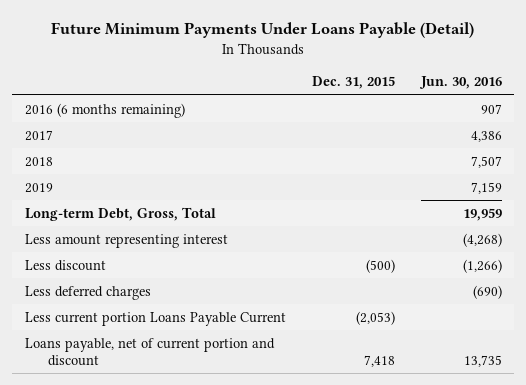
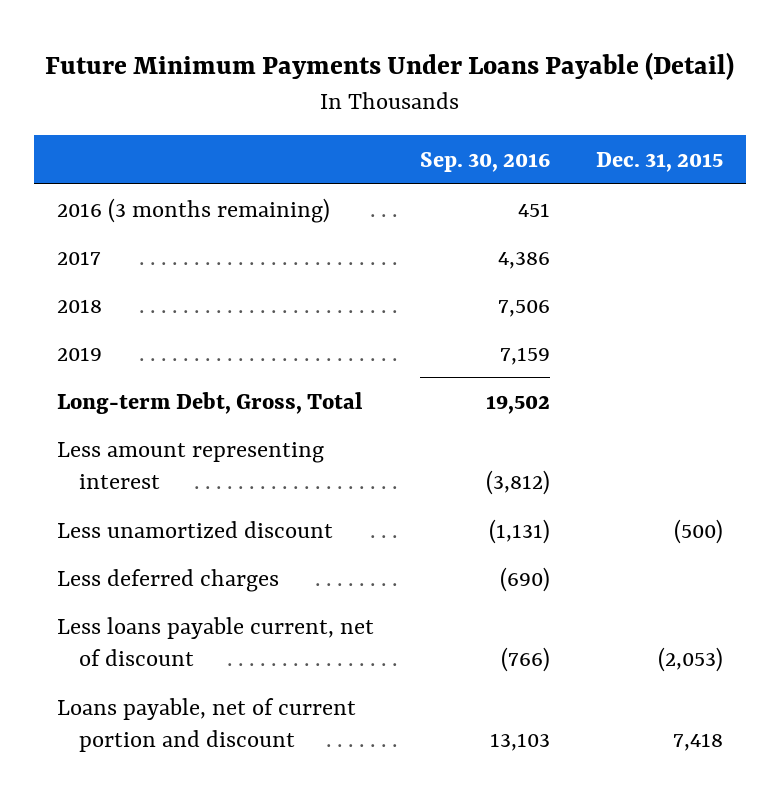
[418,76,502,90] Jun. 30, 2016 -> none
none -> [419,151,550,172] Sep. 30, 2016
[24,102,185,118] 2016 (6 months remaining) -> [56,197,330,223] 2016 (3 months remaining)
[24,259,106,271] Less discount -> [56,520,333,538] Less unamortized discount
[24,311,286,326] Less current portion Loans Payable Current -> [56,616,374,667] Less loans payable current, net of discount

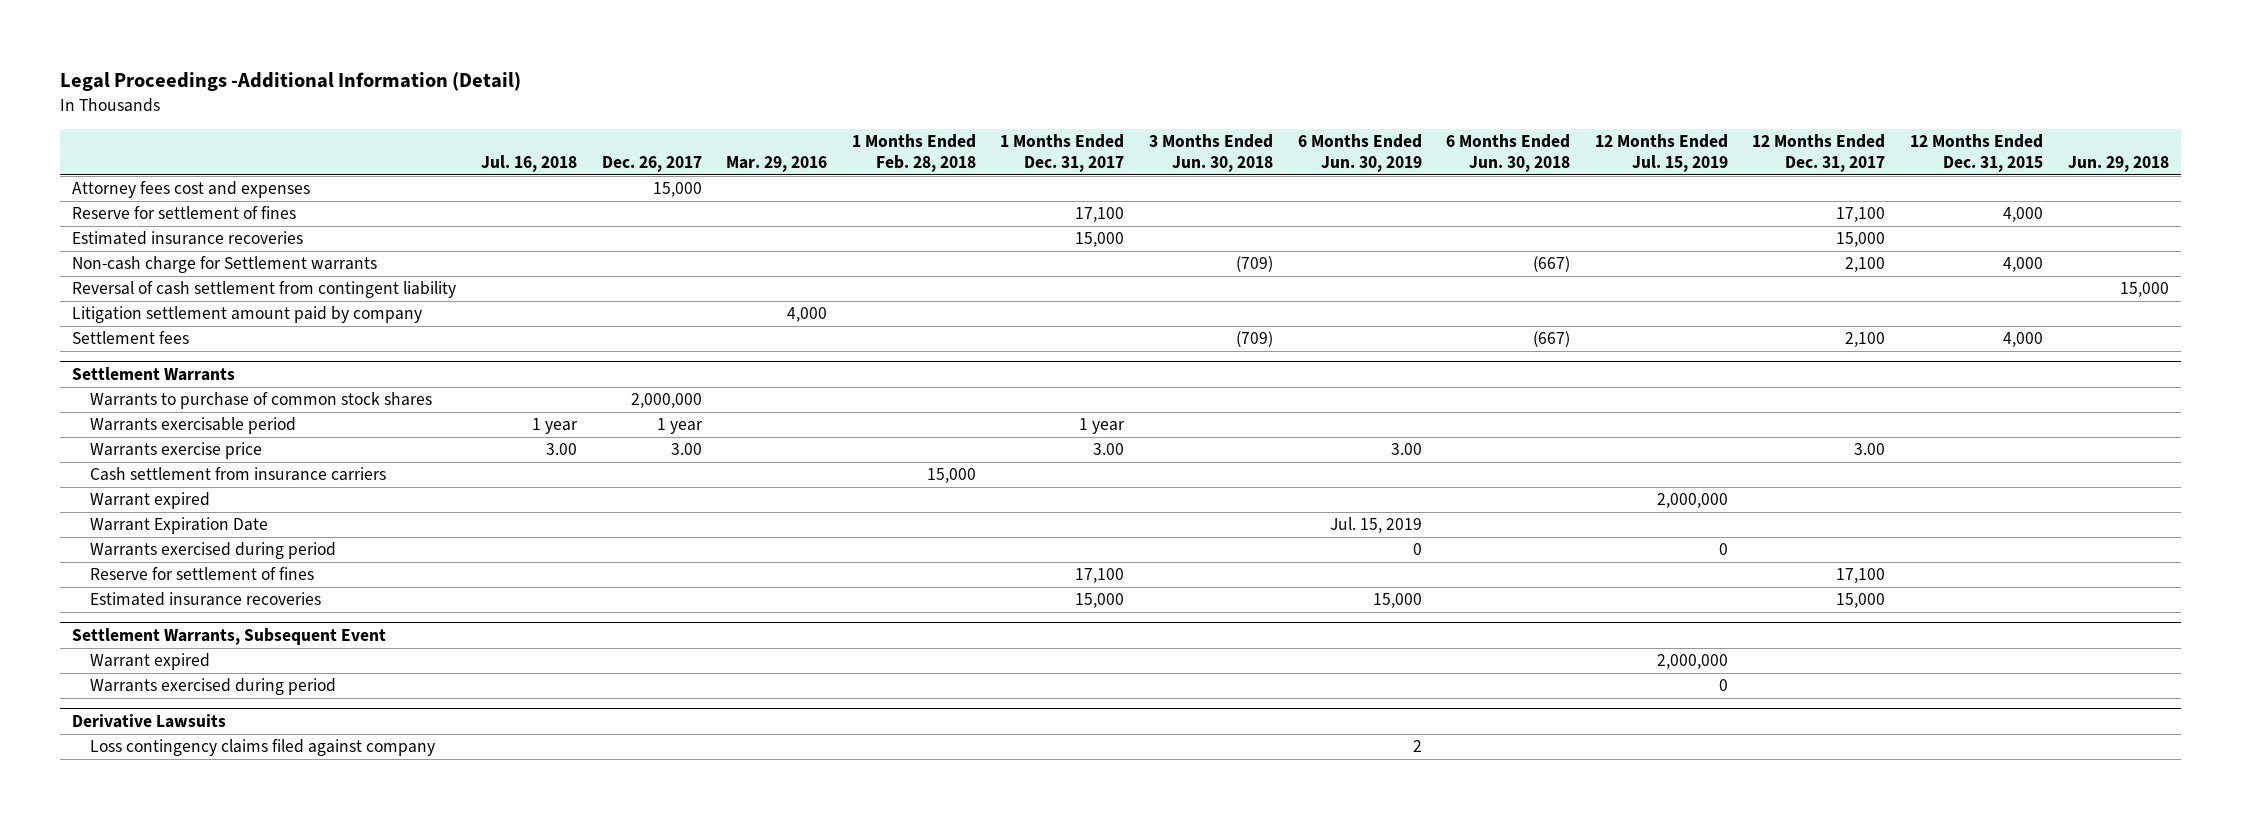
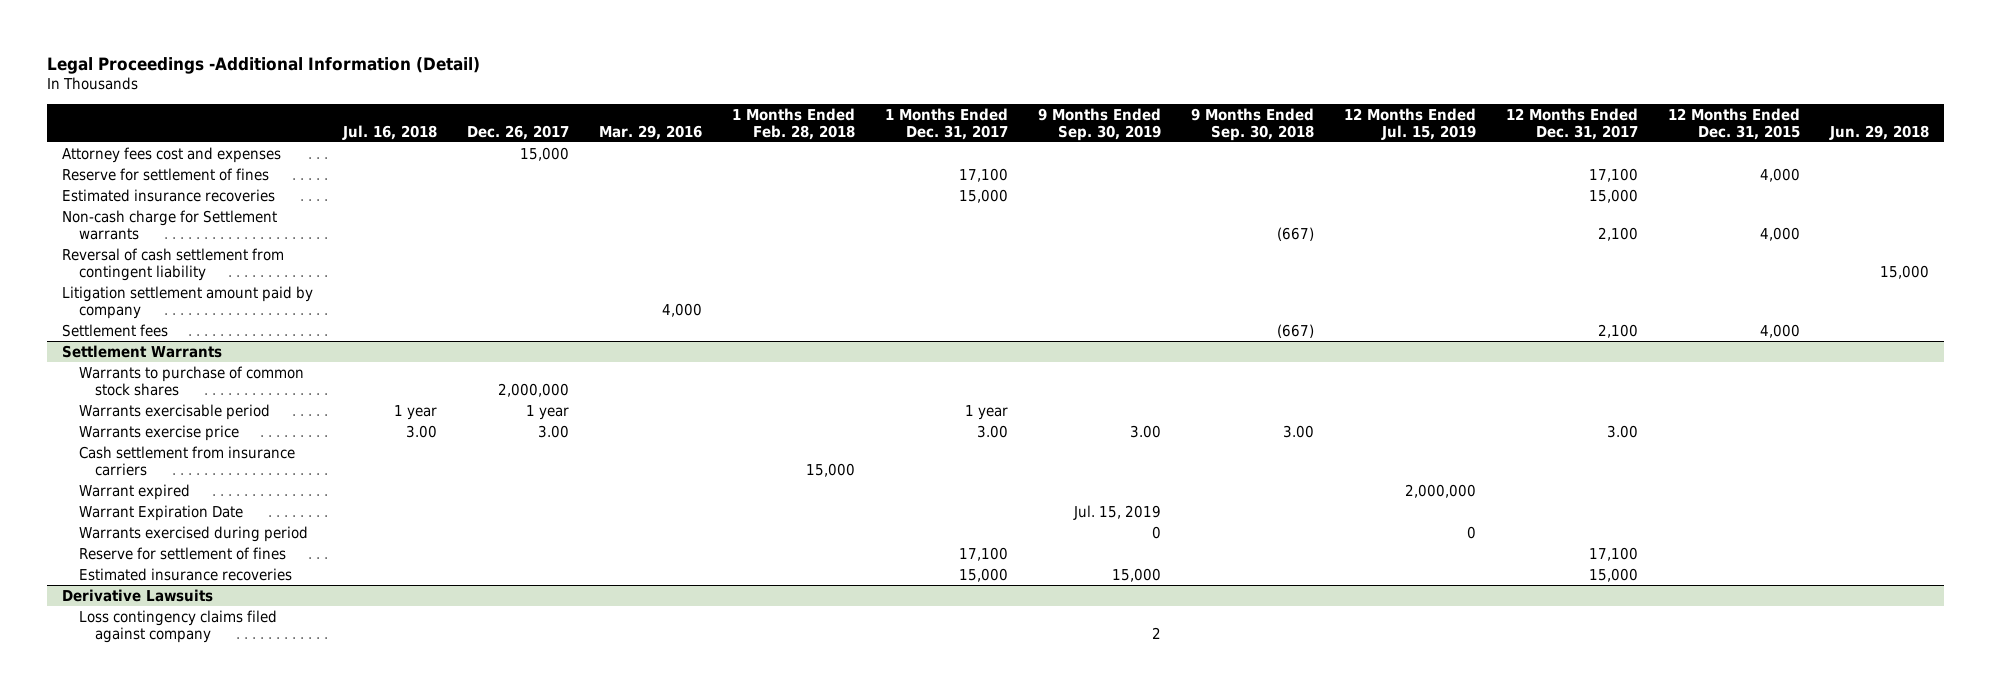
[1148,134,1273,172] 3 Months Ended Jun. 30, 2018 -> none
[1297,134,1422,172] 6 Months Ended Jun. 30, 2019 -> none
[1446,134,1571,172] 6 Months Ended Jun. 30, 2018 -> none
none -> [1038,107,1162,141] 9 Months Ended Sep. 30, 2019
none -> [1191,107,1315,141] 9 Months Ended Sep. 30, 2018
[72,627,387,645] Settlement Warrants, Subsequent Event -> none
[90,653,211,671] Warrant expired -> none
[90,678,337,696] Warrants exercised during period -> none

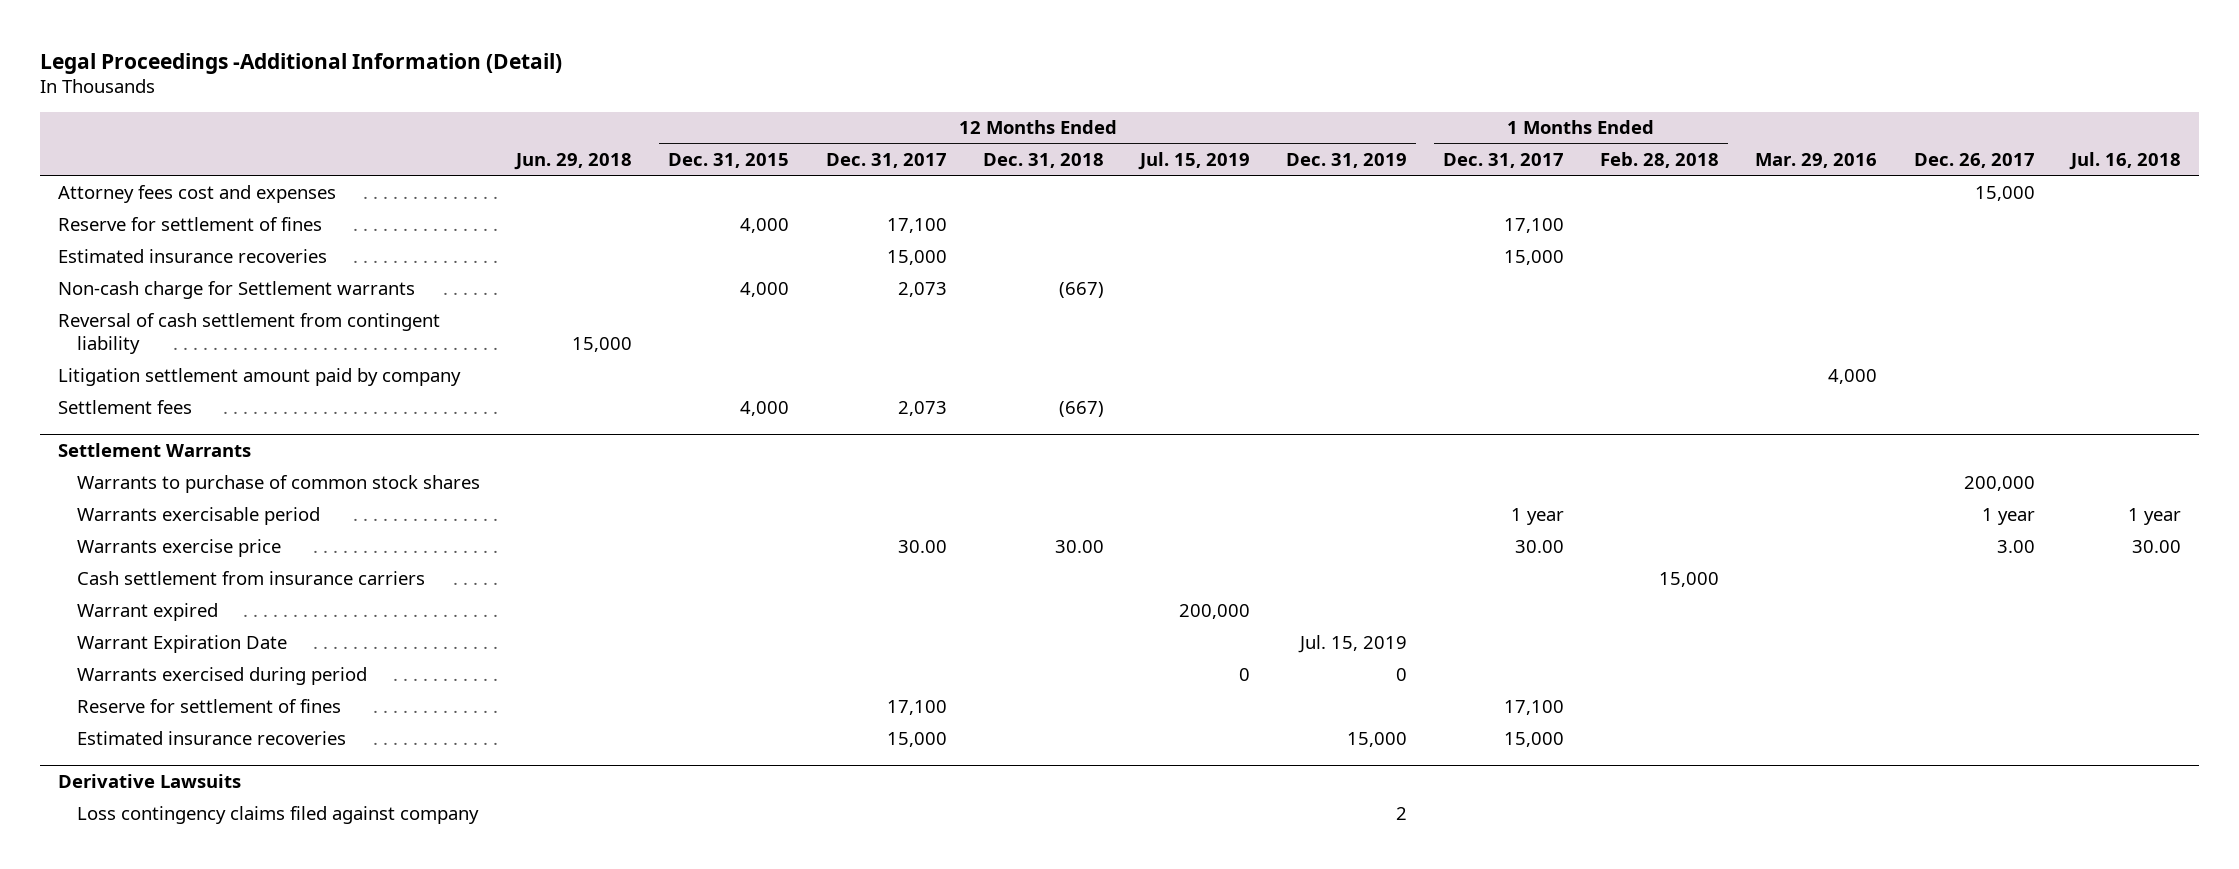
[1038,107,1162,141] 9 Months Ended Sep. 30, 2019 -> none
[1191,107,1315,141] 9 Months Ended Sep. 30, 2018 -> none
none -> [982,153,1104,169] Dec. 31, 2018
none -> [1286,153,1408,169] Dec. 31, 2019
[1597,226,1638,241] 2,100 -> [897,281,947,297] 2,073
[1597,323,1638,338] 2,100 -> [897,400,947,416] 2,073
[498,382,570,397] 2,000,000 -> [1963,475,2035,491] 200,000
[406,424,438,438] 3.00 -> [2131,539,2181,553] 30.00
[977,424,1009,438] 3.00 -> [1515,539,1565,553] 30.00
[1606,424,1638,438] 3.00 -> [897,539,947,553] 30.00
[1404,483,1476,498] 2,000,000 -> [1178,603,1250,619] 200,000

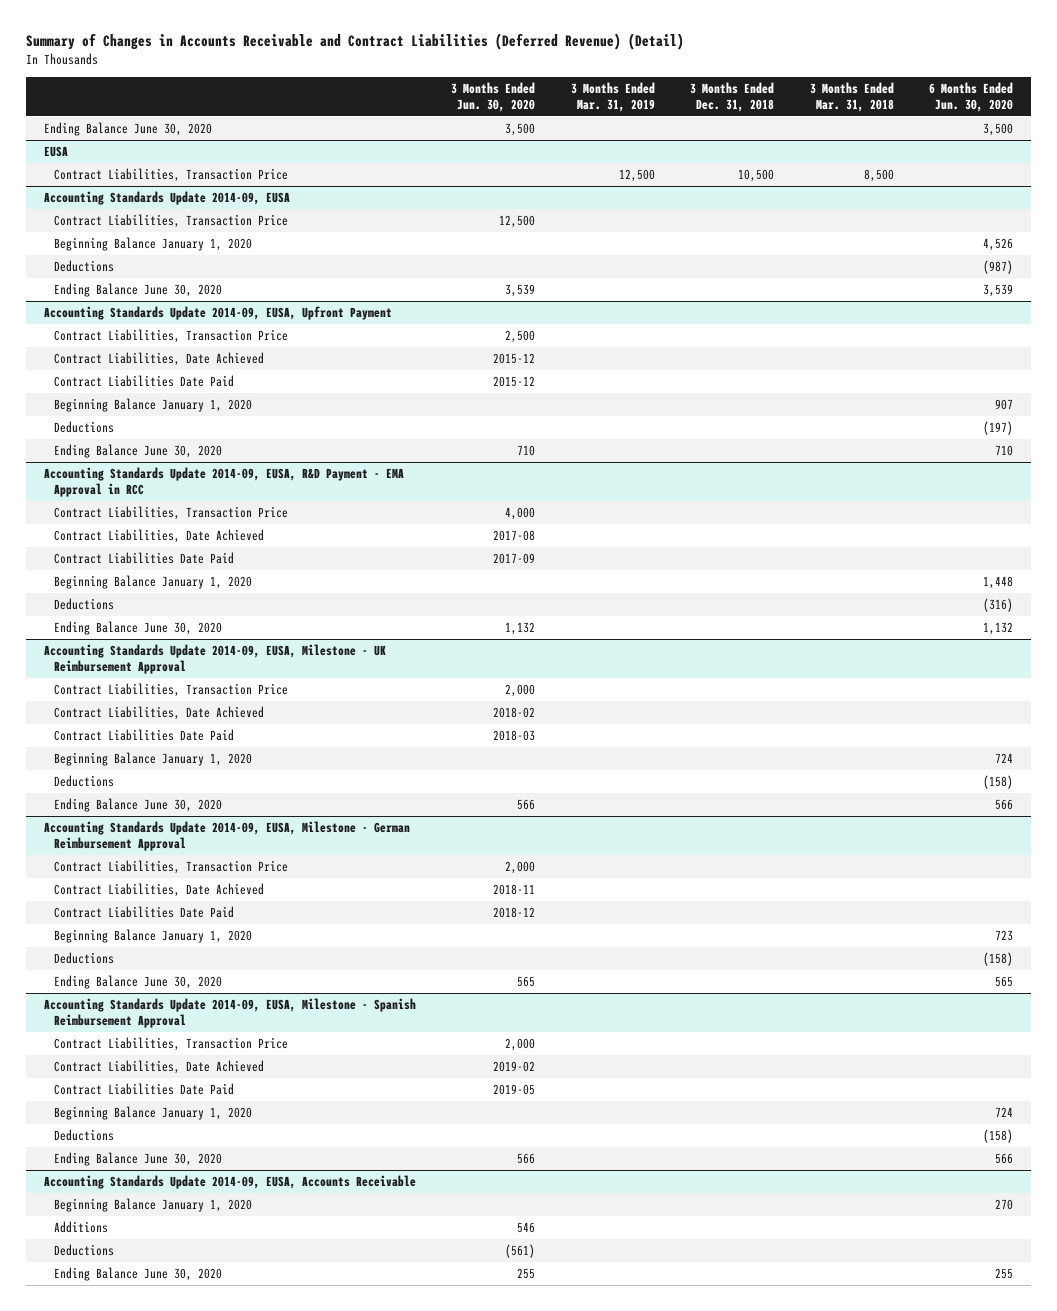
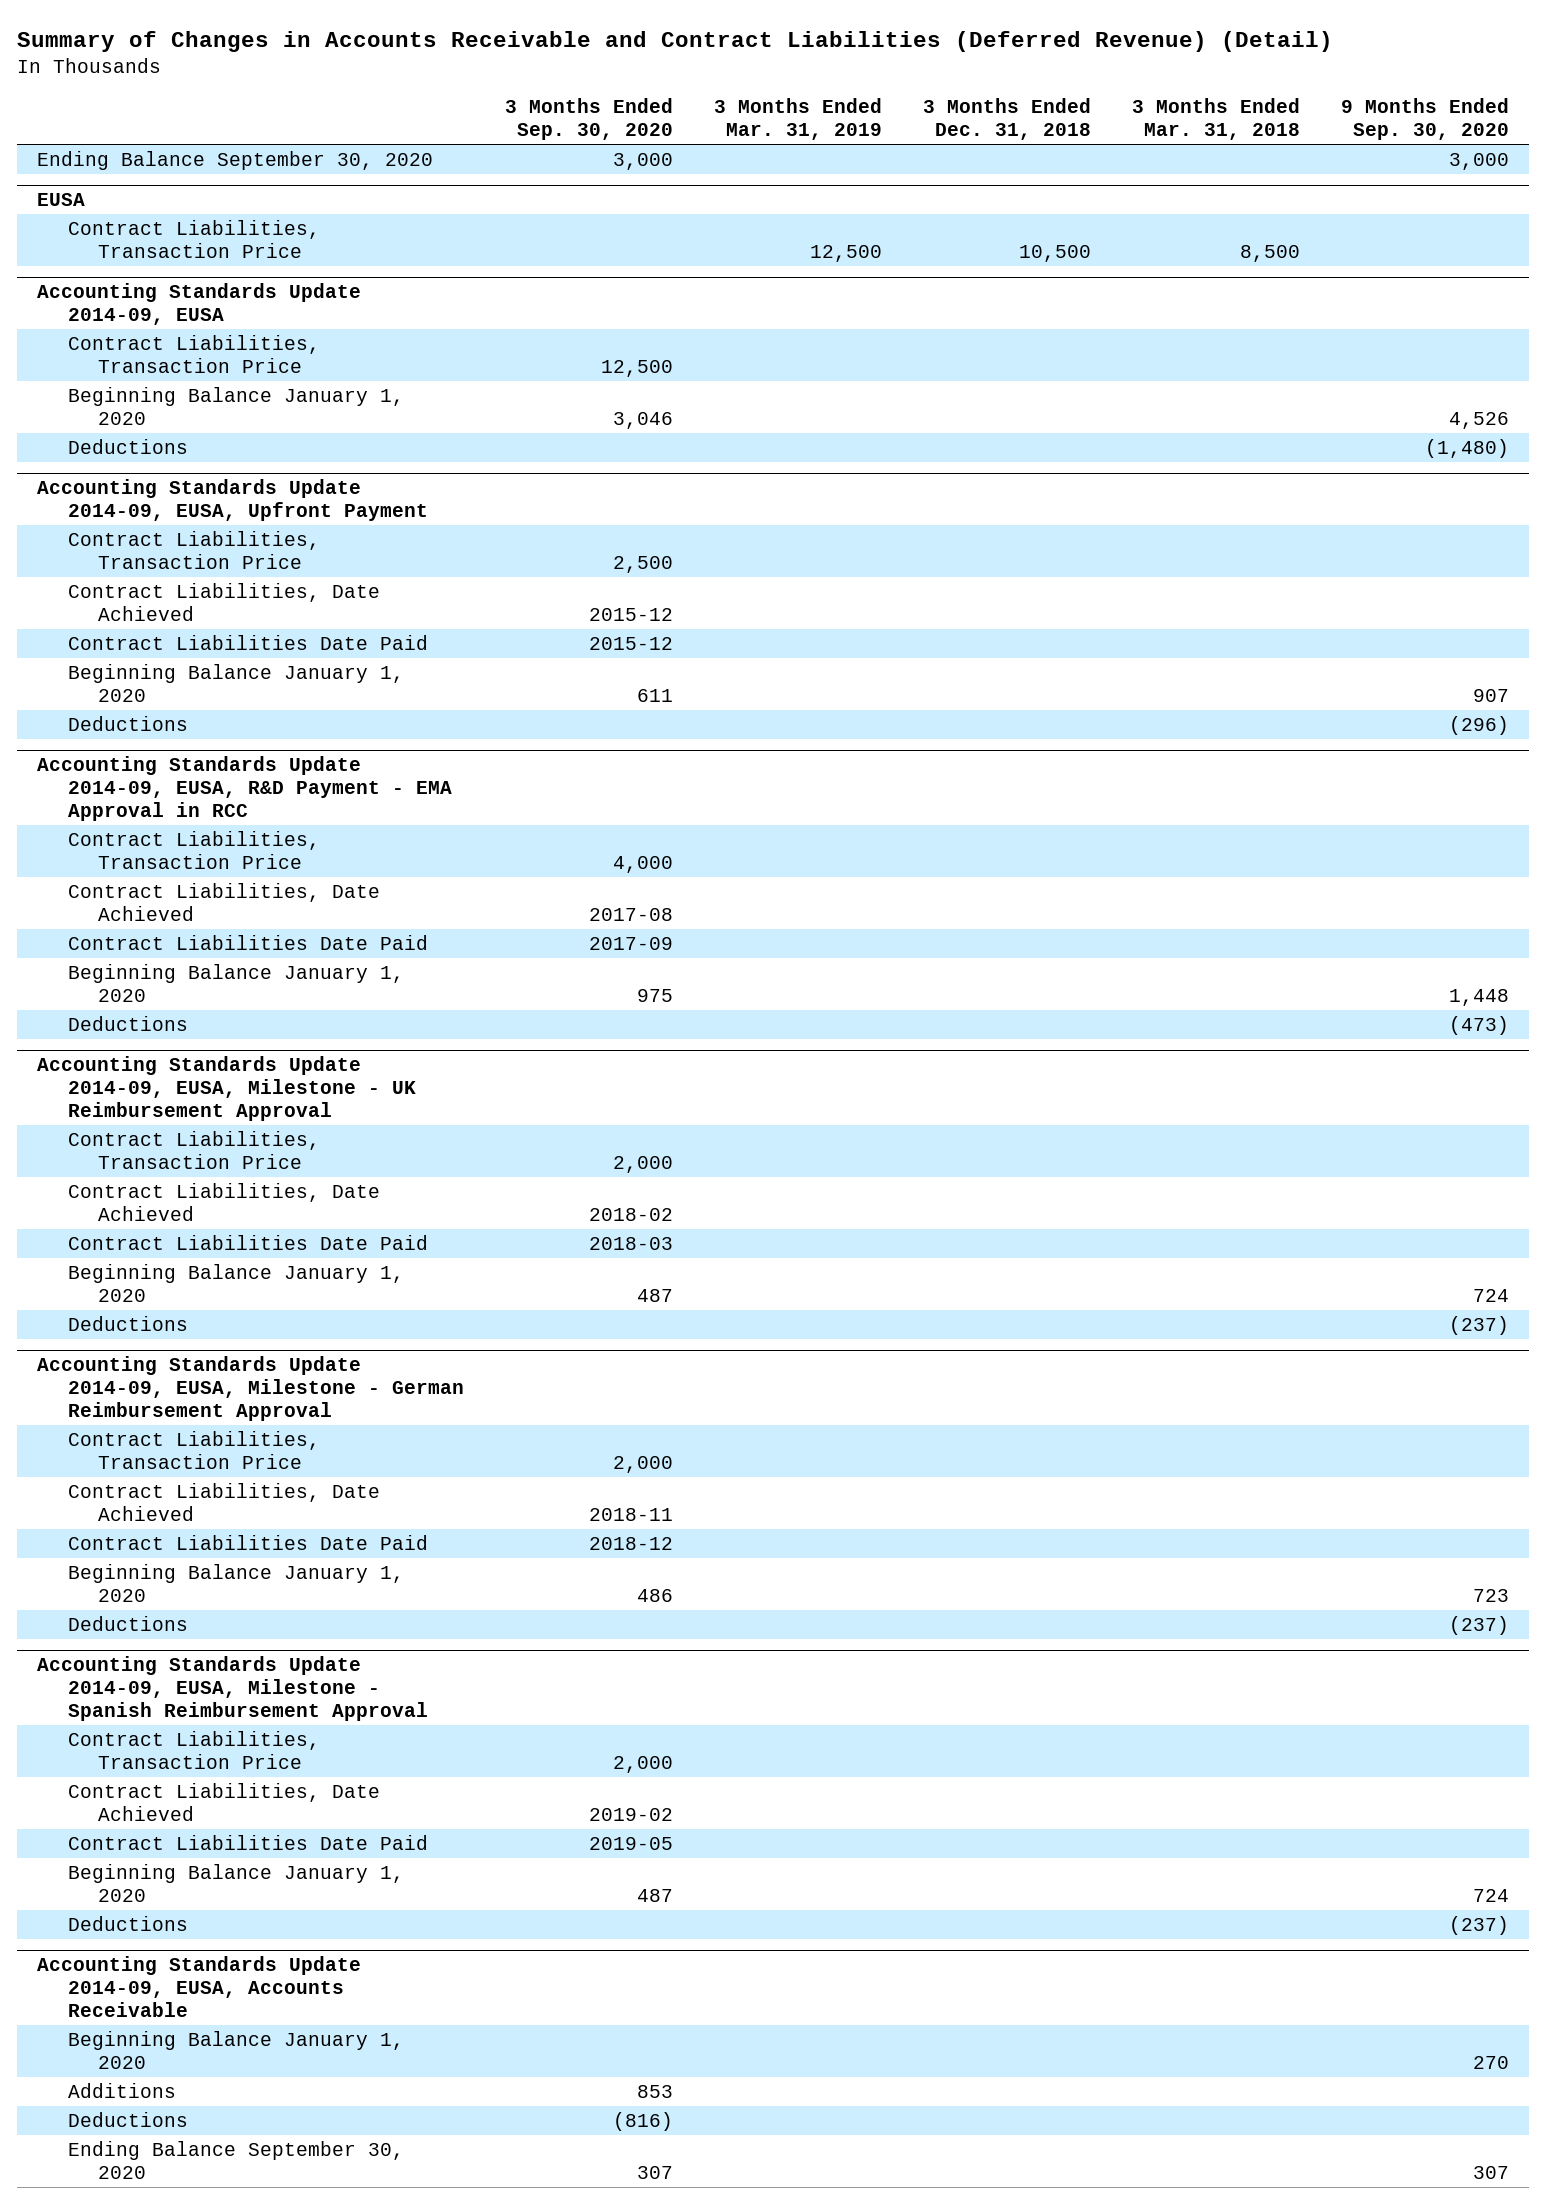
[451,82,536,113] 3 Months Ended Jun. 30, 2020 -> none
[928,82,1013,113] 6 Months Ended Jun. 30, 2020 -> none
none -> [504,98,673,141] 3 Months Ended Sep. 30, 2020
none -> [1340,98,1509,141] 9 Months Ended Sep. 30, 2020
[43,122,212,137] Ending Balance June 30, 2020 -> [37,150,434,170] Ending Balance September 30, 2020
[54,283,223,298] Ending Balance June 30, 2020 -> none
[54,444,223,459] Ending Balance June 30, 2020 -> none
[54,621,223,636] Ending Balance June 30, 2020 -> none
[54,798,223,813] Ending Balance June 30, 2020 -> none
[54,975,223,990] Ending Balance June 30, 2020 -> none
[54,1152,223,1167] Ending Balance June 30, 2020 -> none
[54,1267,223,1282] Ending Balance June 30, 2020 -> [67,2140,404,2179] Ending Balance September 30, 2020

